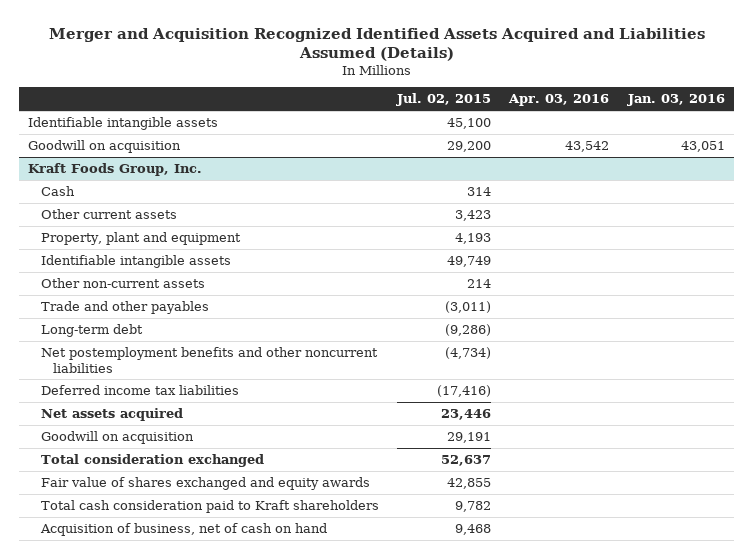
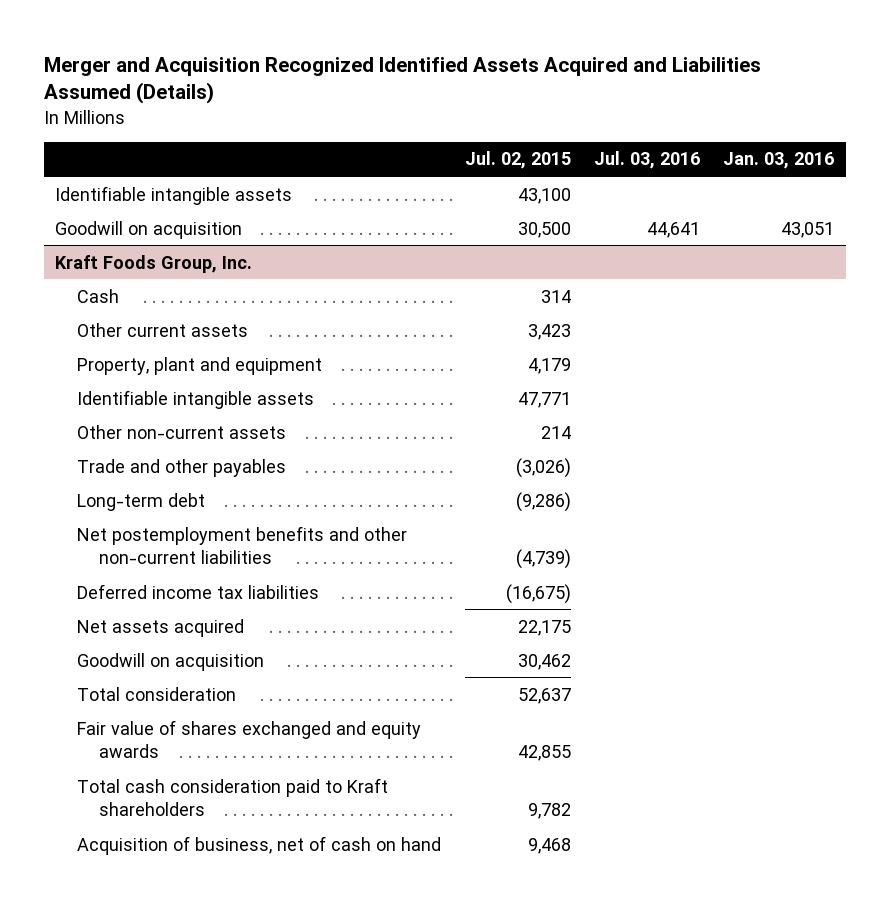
[508,94,610,107] Apr. 03, 2016 -> none
none -> [594,151,701,170] Jul. 03, 2016
[447,117,492,129] 45,100 -> [517,187,571,204] 43,100
[447,140,492,152] 29,200 -> [517,221,571,238] 30,500
[455,232,492,244] 4,193 -> [527,357,571,374] 4,179
[447,255,492,267] 49,749 -> [517,391,571,408] 47,771
[445,300,492,313] (3,011) -> [515,457,571,478] (3,026)
[40,346,378,373] Net postemployment benefits and other noncurrent liabilities -> [77,525,408,564] Net postemployment benefits and other non-current liabilities
[445,346,492,359] (4,734) -> [515,548,571,569] (4,739)
[437,384,492,397] (17,416) -> [505,583,571,604] (16,675)
[441,408,492,420] 23,446 -> [517,619,571,636] 22,175
[447,431,492,443] 29,191 -> [517,653,571,670] 30,462
[40,453,264,467] Total consideration exchanged -> [77,686,237,701] Total consideration

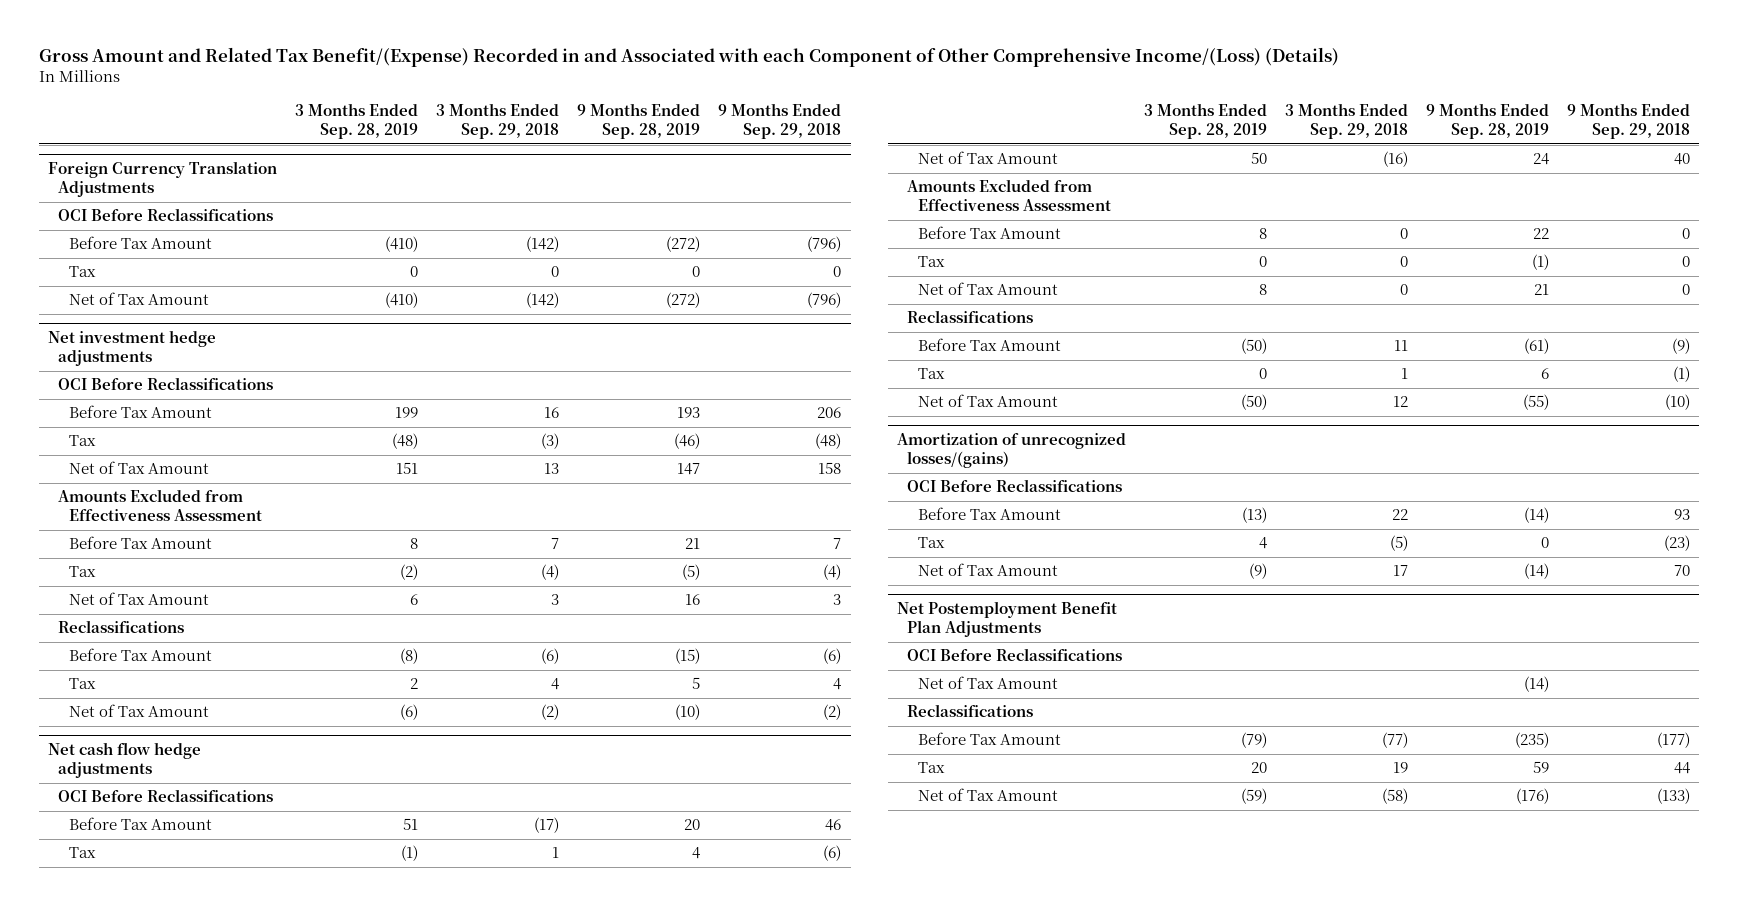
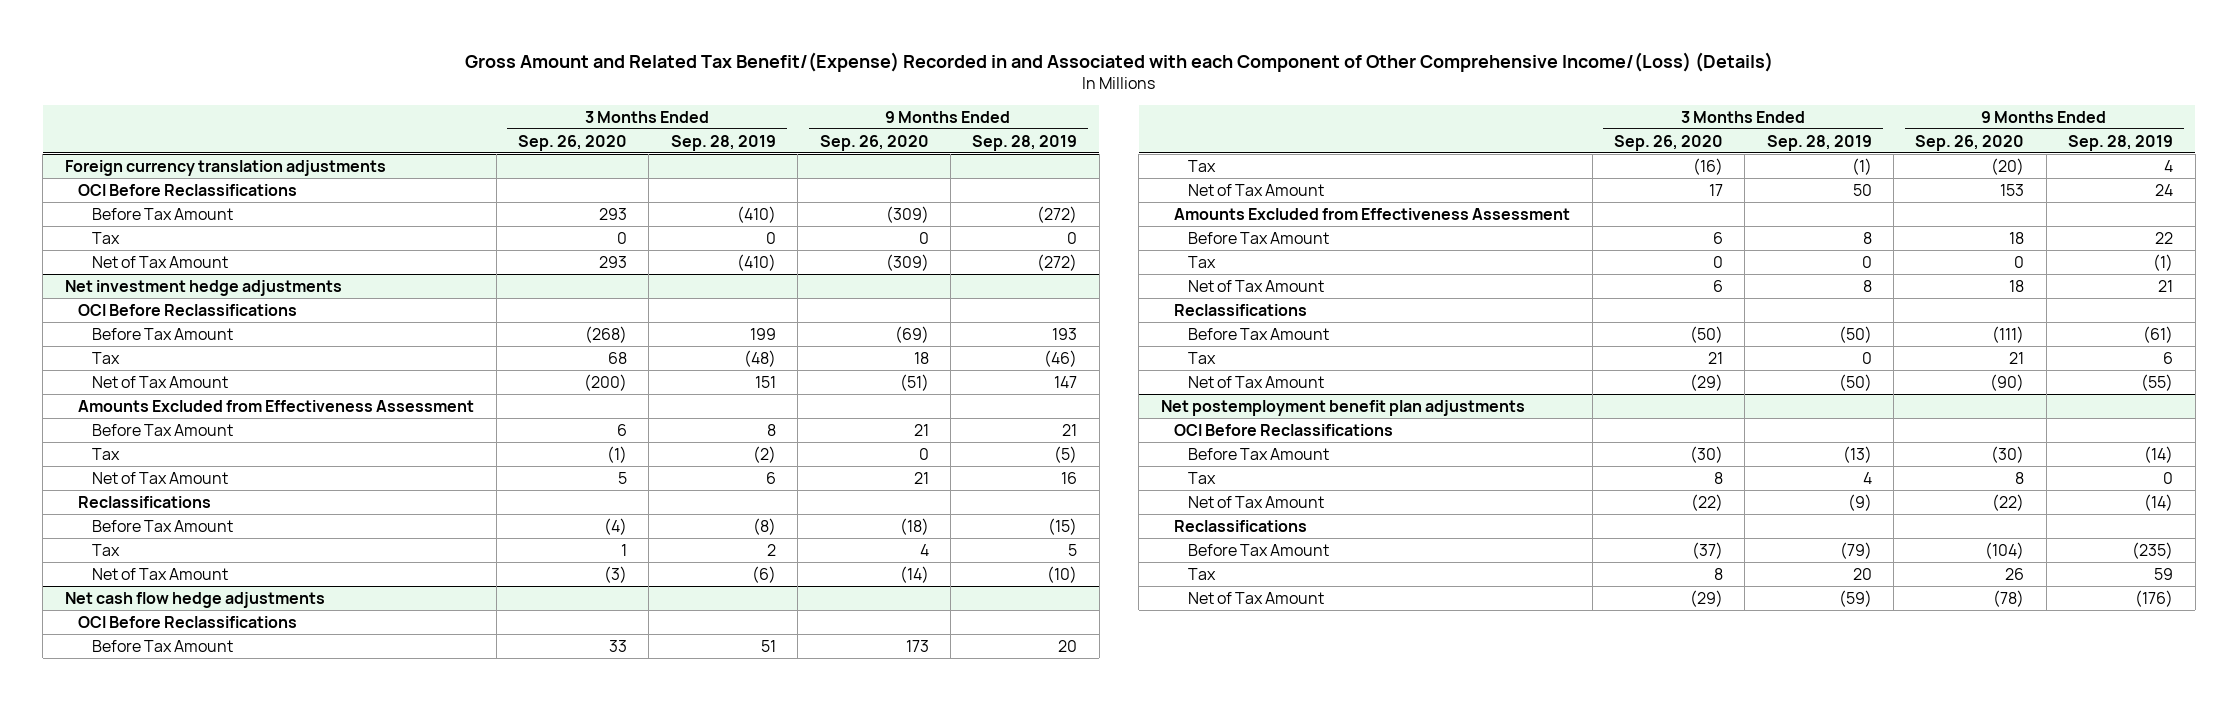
[436,102,560,139] 3 Months Ended Sep. 29, 2018 -> none
[718,102,842,139] 9 Months Ended Sep. 29, 2018 -> none
none -> [518,134,628,151] Sep. 26, 2020
none -> [819,134,929,151] Sep. 26, 2020
[47,160,277,198] Foreign Currency Translation Adjustments -> [64,159,386,176] Foreign currency translation adjustments
[896,432,1126,469] Amortization of unrecognized losses/(gains) -> none
none -> [1160,399,1525,416] Net postemployment benefit plan adjustments
[896,600,1117,638] Net Postemployment Benefit Plan Adjustments -> none
[907,648,1123,662] OCI Before Reclassifications -> none
[917,676,1058,690] Net of Tax Amount -> none

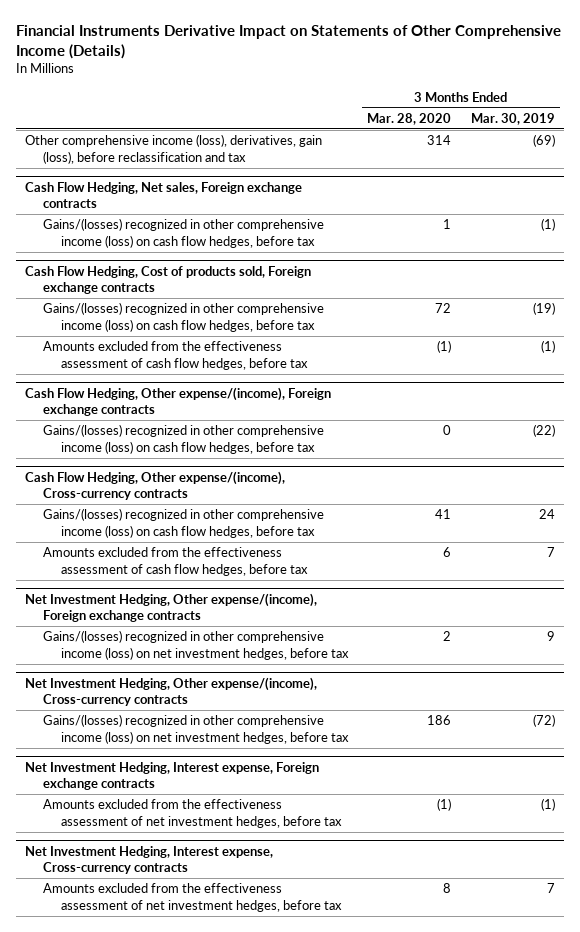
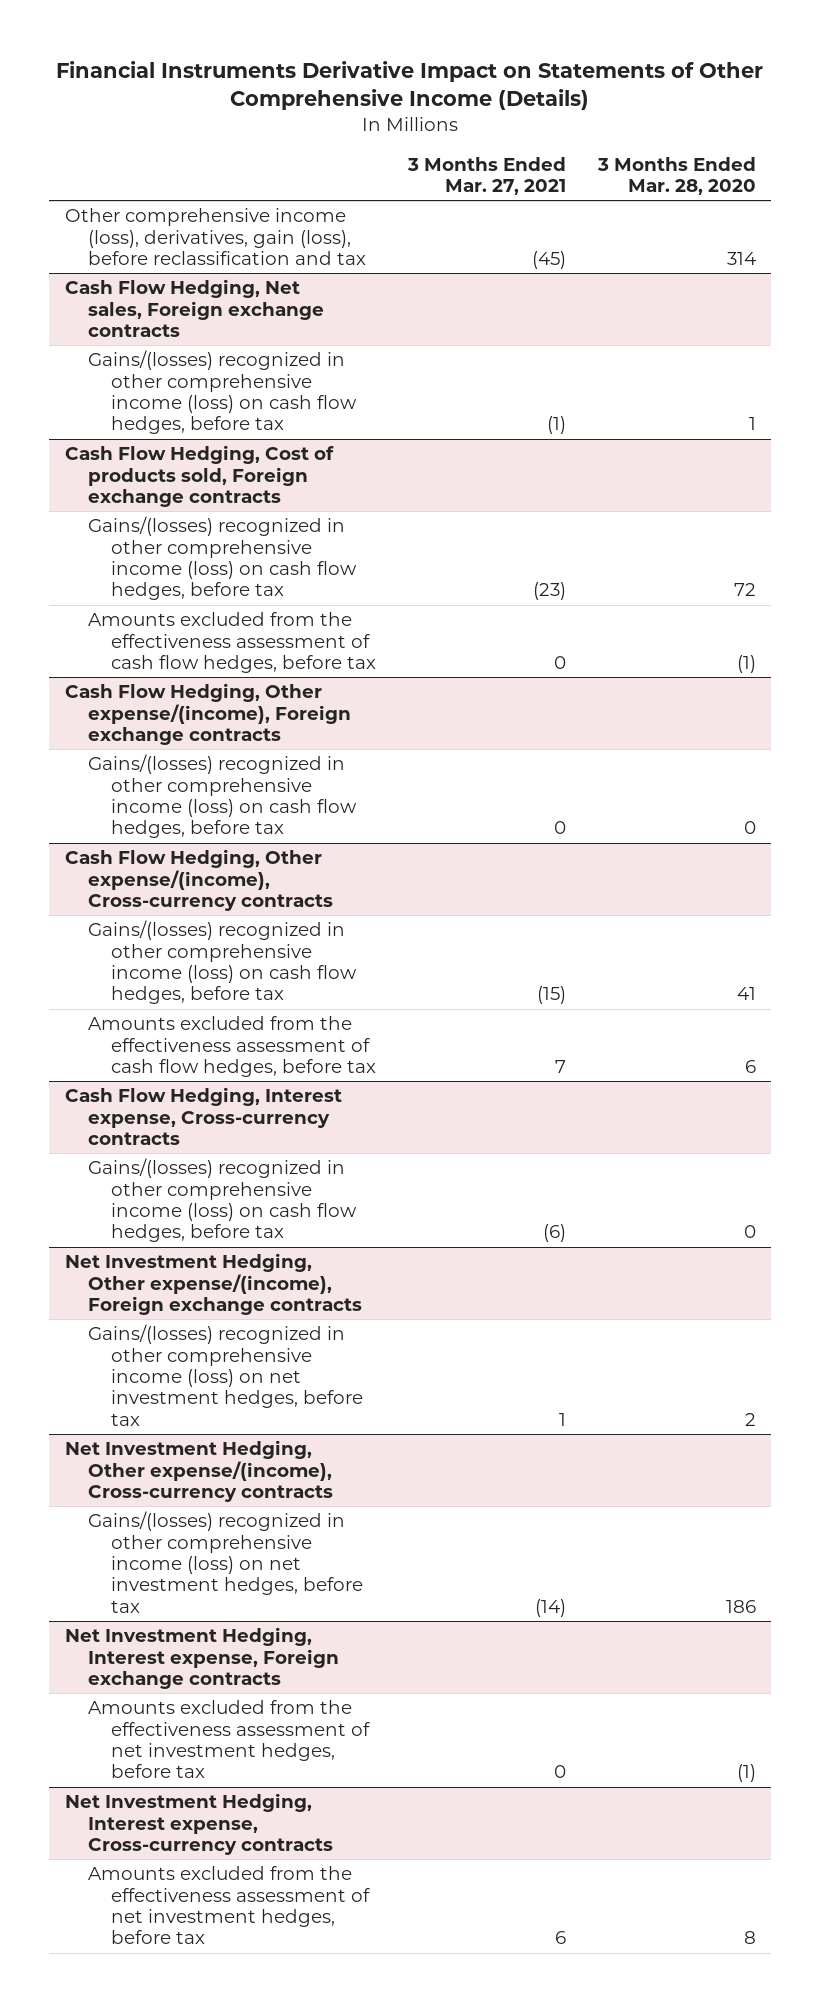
[470,113,555,126] Mar. 30, 2019 -> none
none -> [406,156,566,196] 3 Months Ended Mar. 27, 2021
none -> [65,1087,343,1146] Cash Flow Hedging, Interest expense, Cross-currency contracts
none -> [88,1158,358,1243] Gains/(losses) recognized in other comprehensive income (loss) on cash flow hedges, before tax

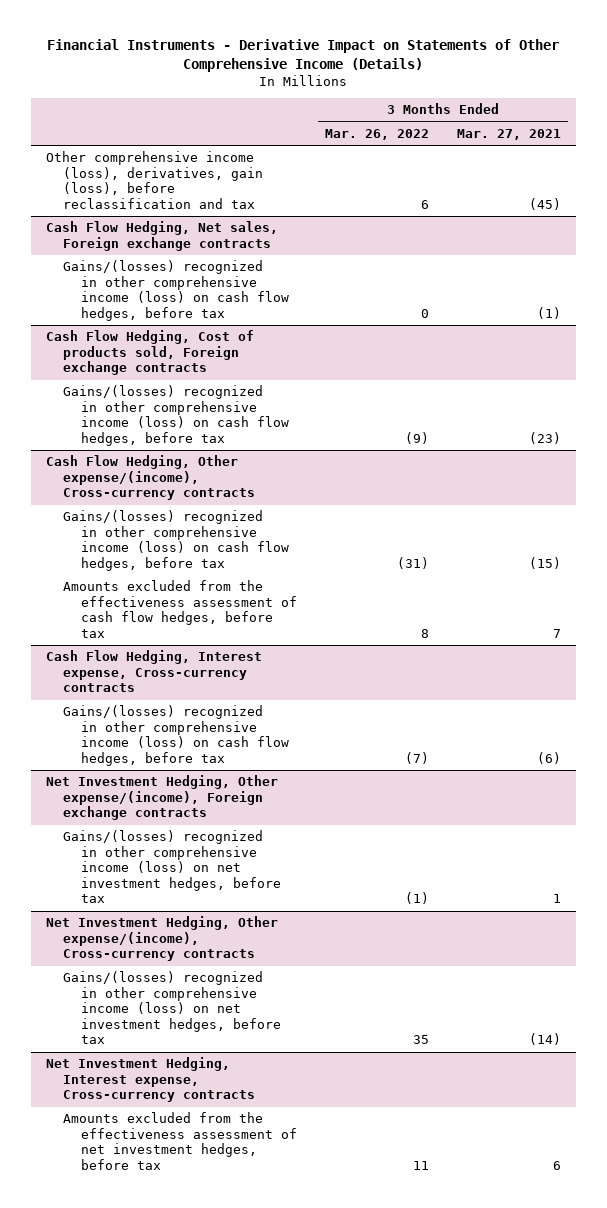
[56,60,764,111] Financial Instruments Derivative Impact on Statements of Other Comprehensive Income (Details) -> [47,39,560,73] Financial Instruments - Derivative Impact on Statements of Other Comprehensive Income (Details)
[596,156,756,196] 3 Months Ended Mar. 28, 2020 -> none
none -> [324,129,429,141] Mar. 26, 2022
[88,612,377,674] Amounts excluded from the effectiveness assessment of cash flow hedges, before tax -> none
[65,683,352,746] Cash Flow Hedging, Other expense/(income), Foreign exchange contracts -> none
[88,754,358,839] Gains/(losses) recognized in other comprehensive income (loss) on cash flow hedges, before tax -> none
[65,1627,340,1690] Net Investment Hedging, Interest expense, Foreign exchange contracts -> none
[88,1700,371,1779] Amounts excluded from the effectiveness assessment of net investment hedges, before tax -> none

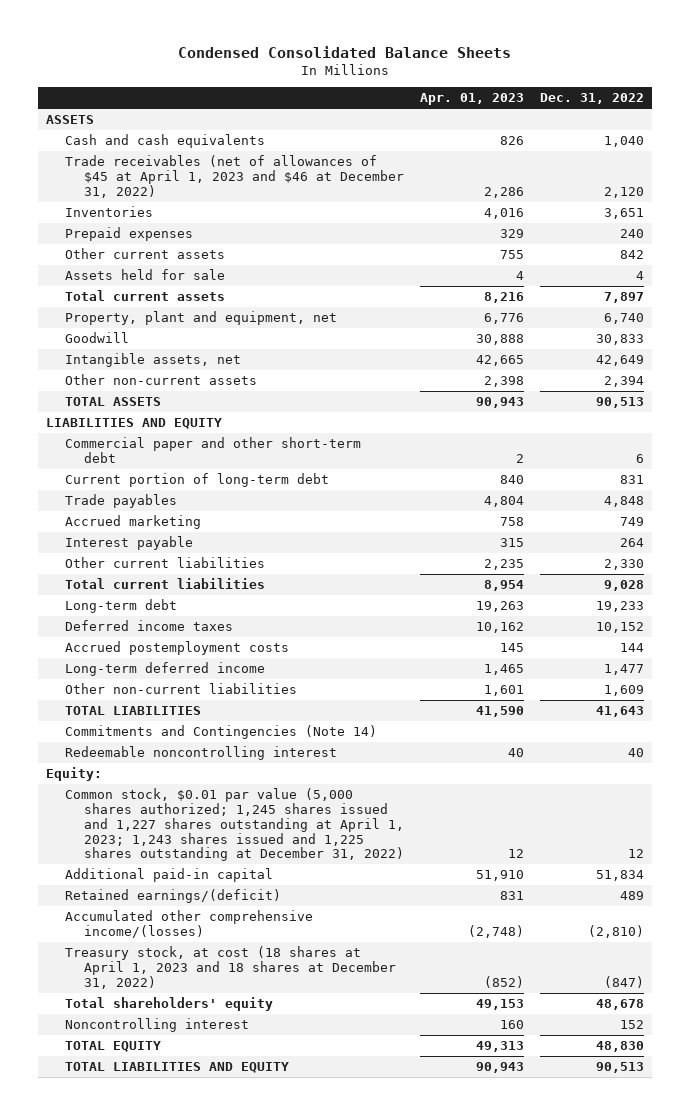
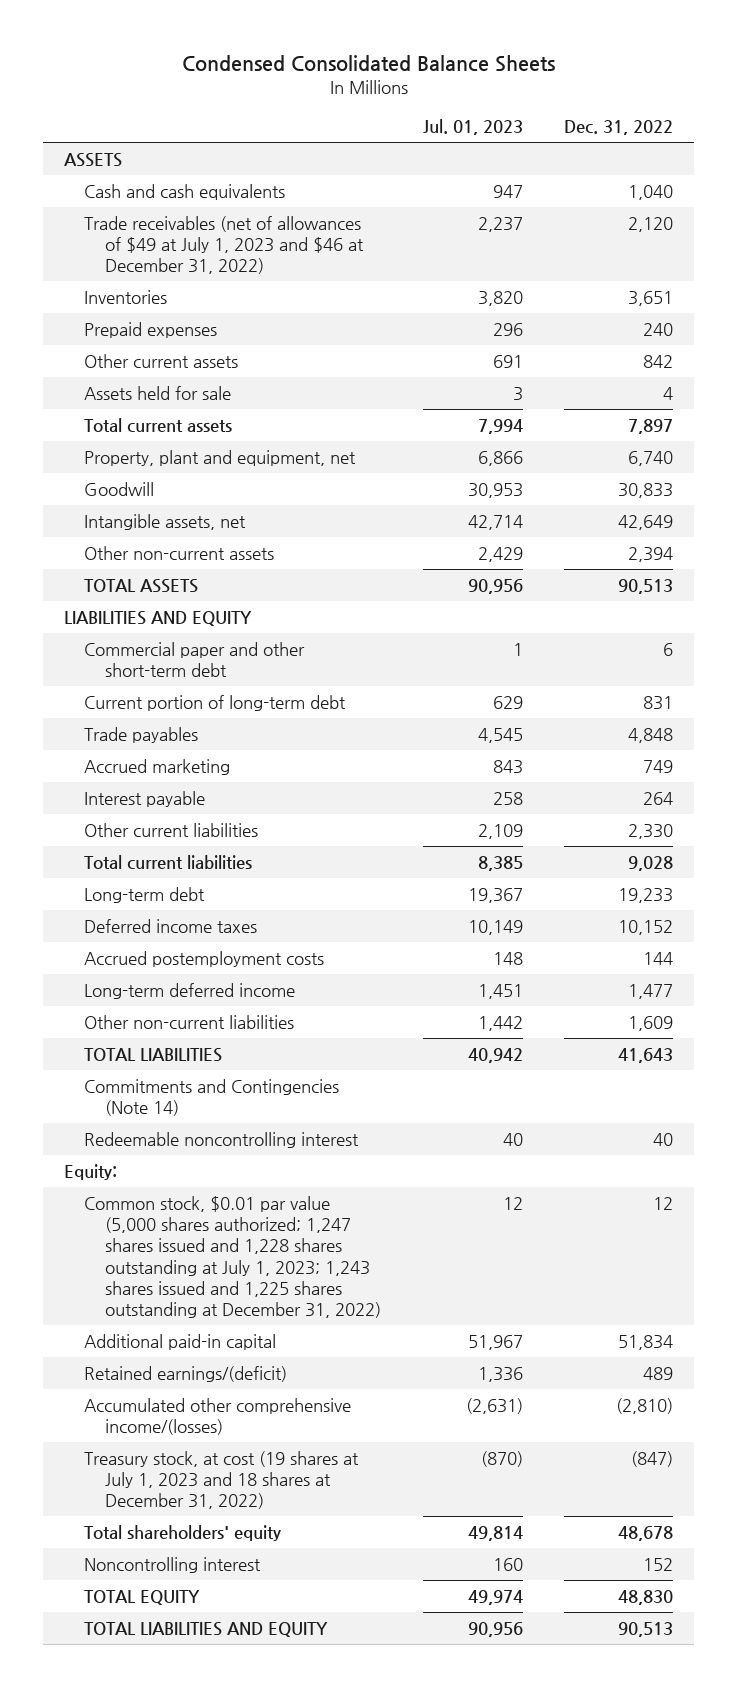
[419,93,524,106] Apr. 01, 2023 -> none
none -> [422,119,523,136] Jul. 01, 2023
[65,155,404,198] Trade receivables (net of allowances of $45 at April 1, 2023 and $46 at December 31, 2022) -> [84,216,365,275] Trade receivables (net of allowances of $49 at July 1, 2023 and $46 at December 31, 2022)
[65,788,404,862] Common stock, $0.01 par value (5,000 shares authorized; 1,245 shares issued and 1,227 shares outstanding at April 1, 2023; 1,243 shares issued and 1,225 shares outstanding at December 31, 2022) -> [84,1196,382,1318] Common stock, $0.01 par value (5,000 shares authorized; 1,247 shares issued and 1,228 shares outstanding at July 1, 2023; 1,243 shares issued and 1,225 shares outstanding at December 31, 2022)
[65,946,396,989] Treasury stock, at cost (18 shares at April 1, 2023 and 18 shares at December 31, 2022) -> [84,1451,360,1510] Treasury stock, at cost (19 shares at July 1, 2023 and 18 shares at December 31, 2022)

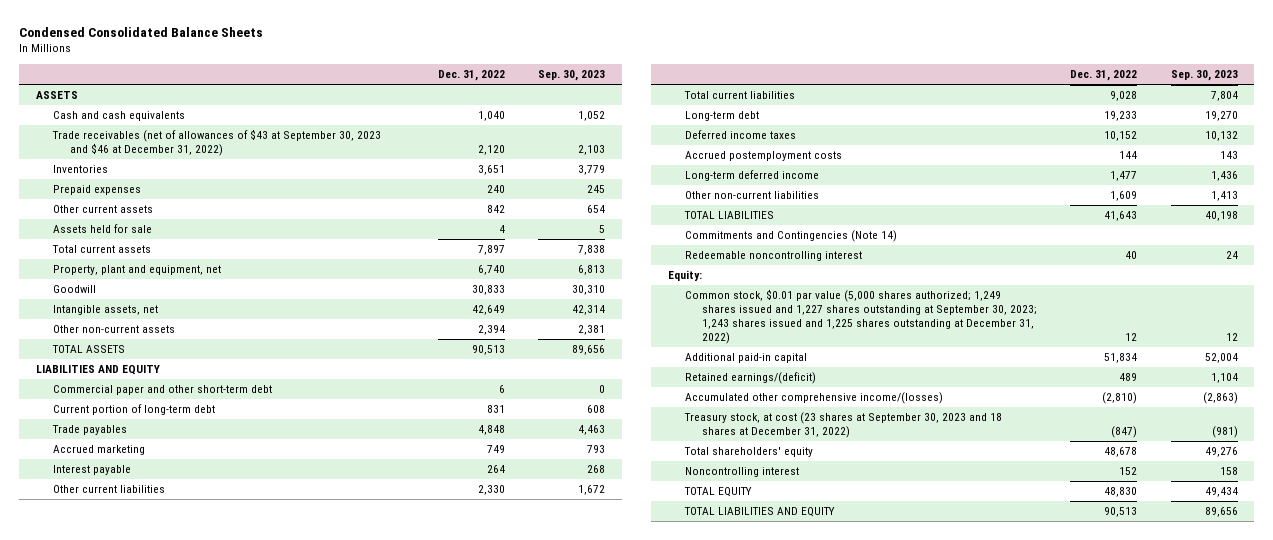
[422,119,523,136] Jul. 01, 2023 -> none
none -> [538,70,606,82] Sep. 30, 2023
[84,216,365,275] Trade receivables (net of allowances of $49 at July 1, 2023 and $46 at December 31, 2022) -> [51,129,381,157] Trade receivables (net of allowances of $43 at September 30, 2023 and $46 at December 31, 2022)
[84,1196,382,1318] Common stock, $0.01 par value (5,000 shares authorized; 1,247 shares issued and 1,228 shares outstanding at July 1, 2023; 1,243 shares issued and 1,225 shares outstanding at December 31, 2022) -> [684,289,1037,344] Common stock, $0.01 par value (5,000 shares authorized; 1,249 shares issued and 1,227 shares outstanding at September 30, 2023; 1,243 shares issued and 1,225 shares outstanding at December 31, 2022)
[84,1451,360,1510] Treasury stock, at cost (19 shares at July 1, 2023 and 18 shares at December 31, 2022) -> [683,412,1002,439] Treasury stock, at cost (23 shares at September 30, 2023 and 18 shares at December 31, 2022)

